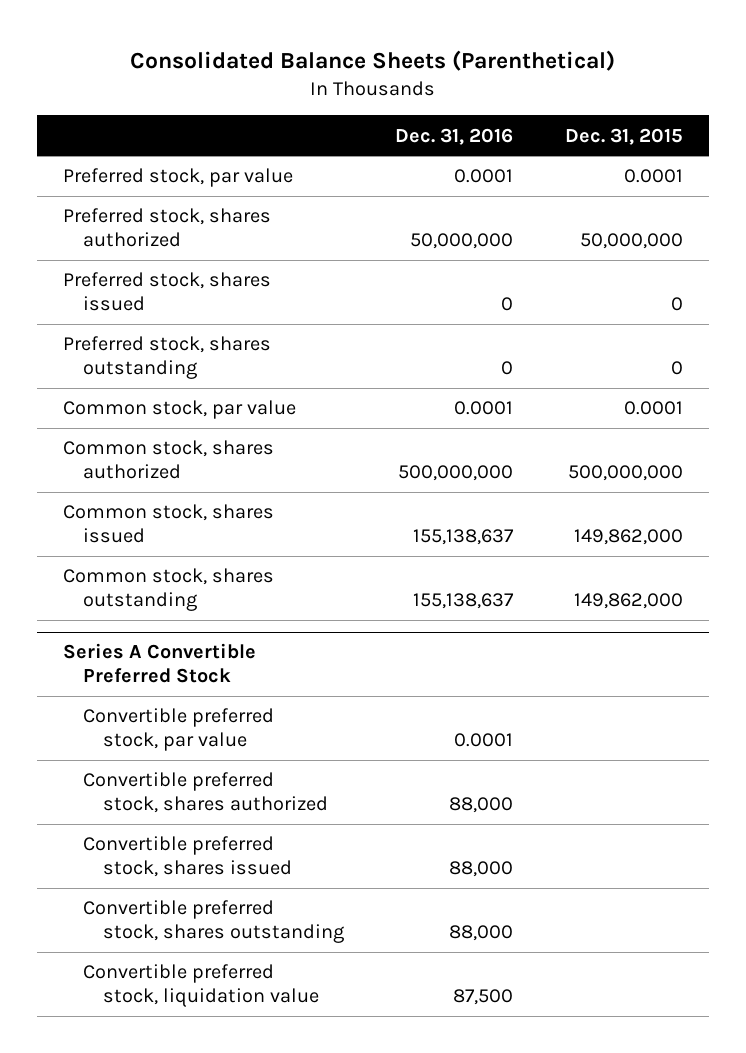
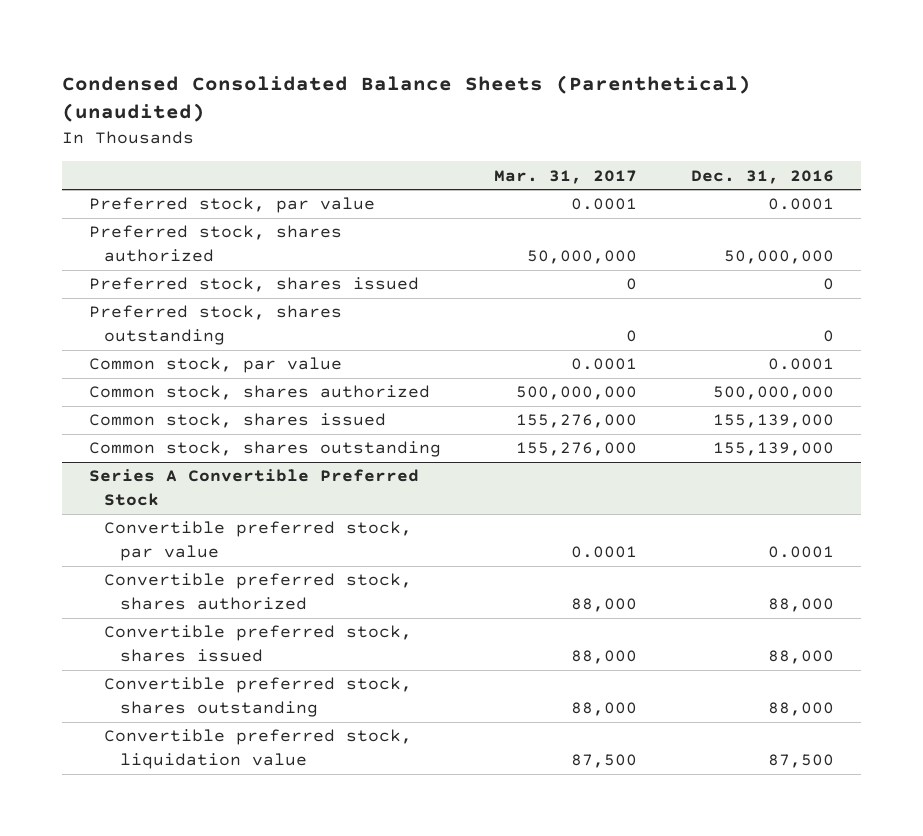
[129,50,615,72] Consolidated Balance Sheets (Parenthetical) -> [61,75,751,123] Condensed Consolidated Balance Sheets (Parenthetical) (unaudited)
[565,127,684,145] Dec. 31, 2015 -> none
none -> [494,169,638,184] Mar. 31, 2017
[413,529,515,546] 155,138,637 -> [712,414,834,429] 155,139,000
[413,593,515,610] 155,138,637 -> [712,442,834,457] 155,139,000

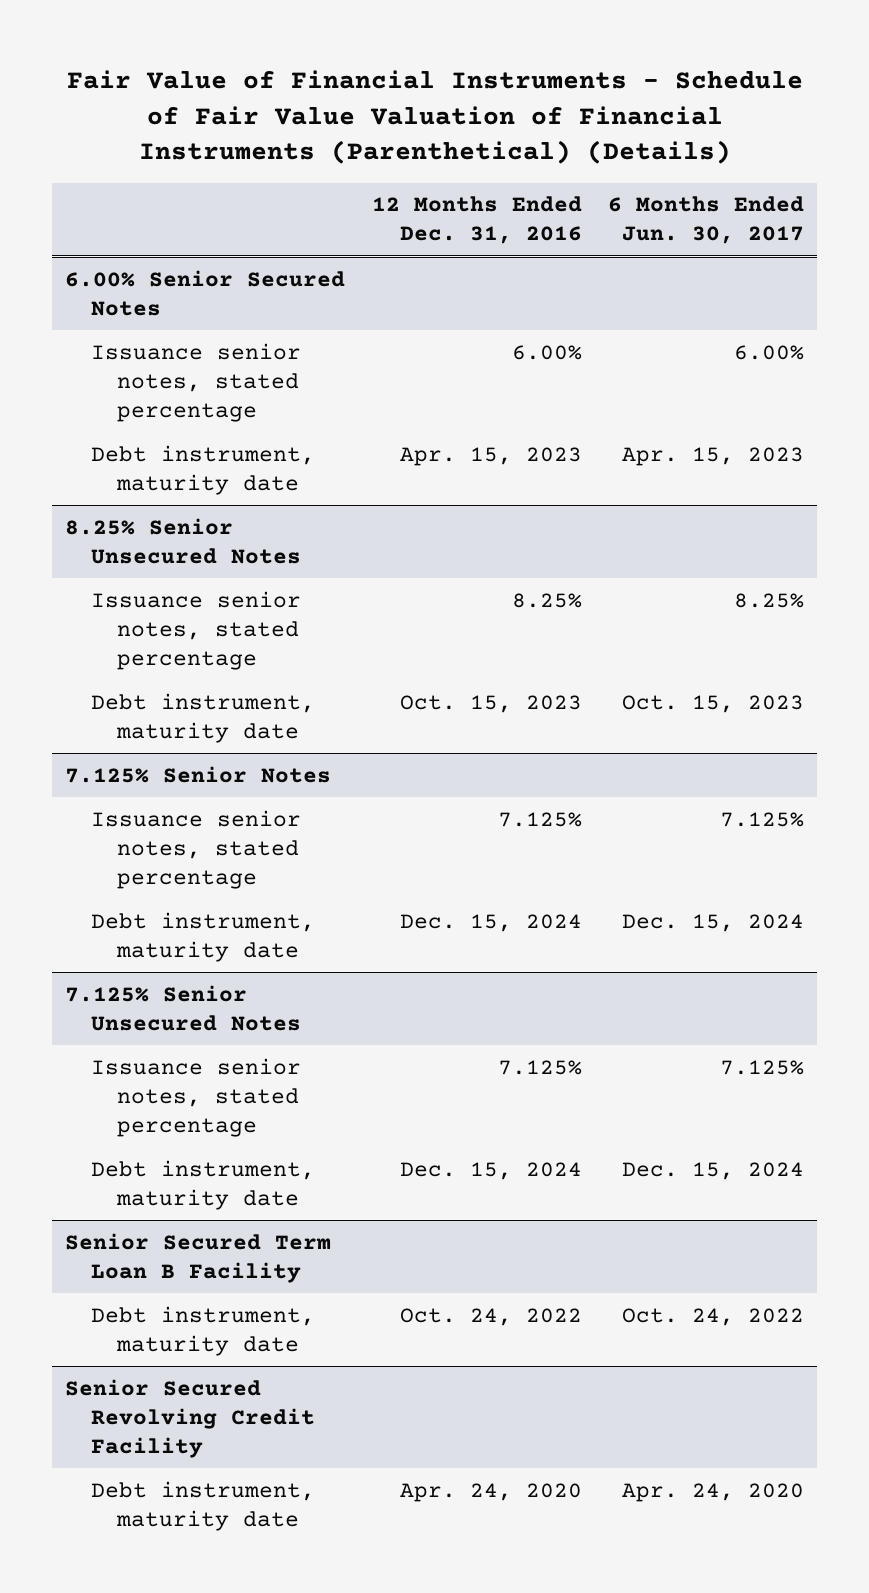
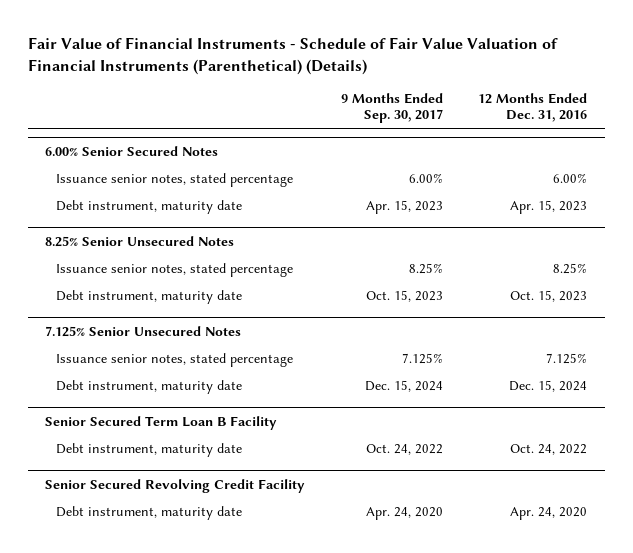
[608,196,805,245] 6 Months Ended Jun. 30, 2017 -> none
none -> [340,92,443,124] 9 Months Ended Sep. 30, 2017
[65,765,332,783] 7.125% Senior Notes -> none
[91,809,302,889] Issuance senior notes, stated percentage -> none
[91,911,316,962] Debt instrument, maturity date -> none

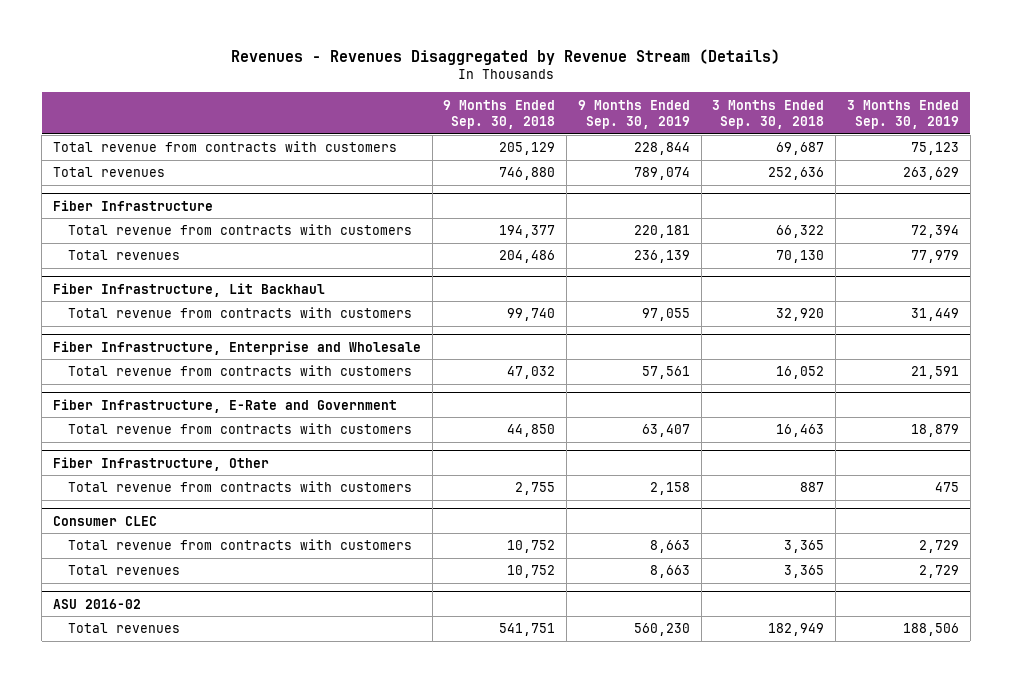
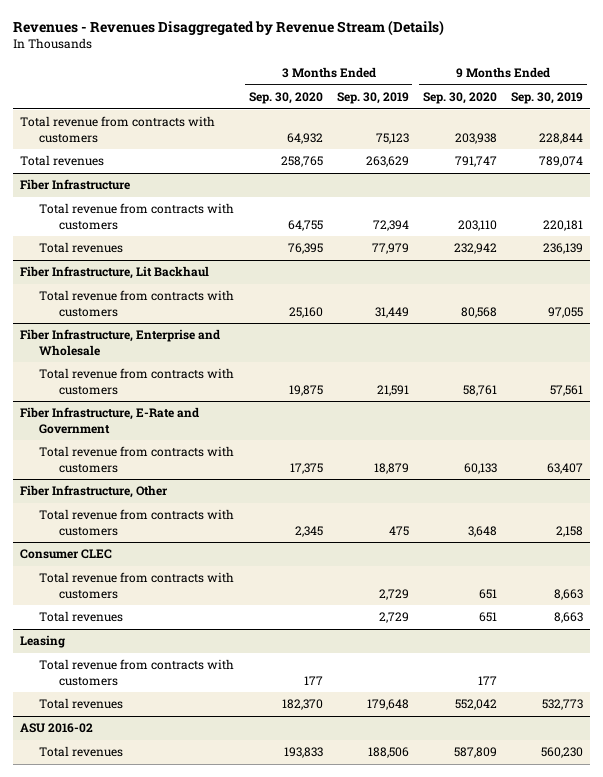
[443,99,556,129] 9 Months Ended Sep. 30, 2018 -> none
[712,99,825,129] 3 Months Ended Sep. 30, 2018 -> none
none -> [248,92,323,105] Sep. 30, 2020
none -> [422,92,497,105] Sep. 30, 2020
none -> [20,635,66,649] Leasing
none -> [39,659,235,686] Total revenue from contracts with customers
none -> [39,698,124,710] Total revenues

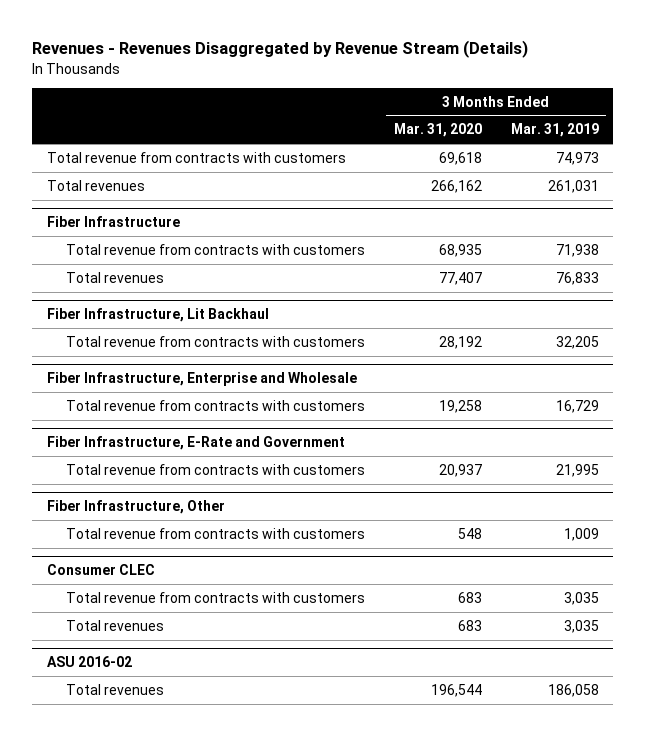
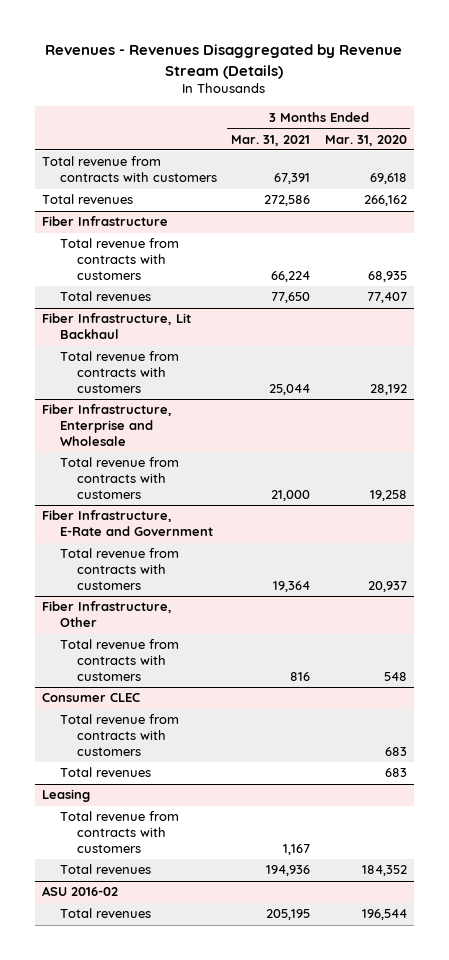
[510,123,599,138] Mar. 31, 2019 -> none
none -> [231,134,311,146] Mar. 31, 2021
none -> [42,789,91,803] Leasing
none -> [59,811,179,854] Total revenue from contracts with customers
none -> [59,864,151,875] Total revenues

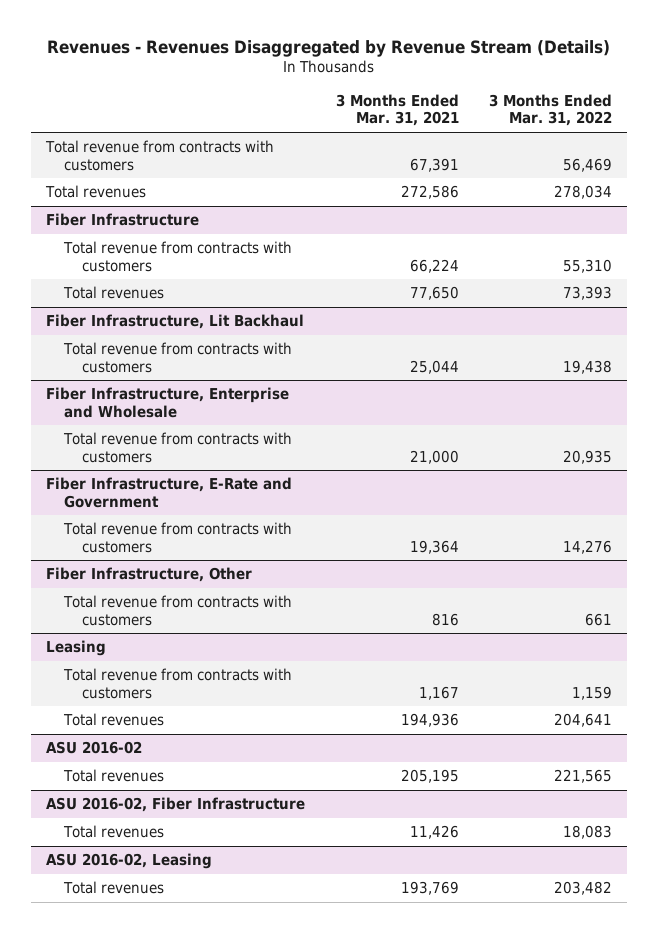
[324,134,407,146] Mar. 31, 2020 -> none
none -> [489,93,613,127] 3 Months Ended Mar. 31, 2022
[42,693,141,703] Consumer CLEC -> none
[59,714,179,757] Total revenue from contracts with customers -> none
[59,767,151,778] Total revenues -> none
none -> [46,797,306,813] ASU 2016-02, Fiber Infrastructure
none -> [62,825,164,839] Total revenues
none -> [46,853,213,870] ASU 2016-02, Leasing
none -> [62,881,164,895] Total revenues

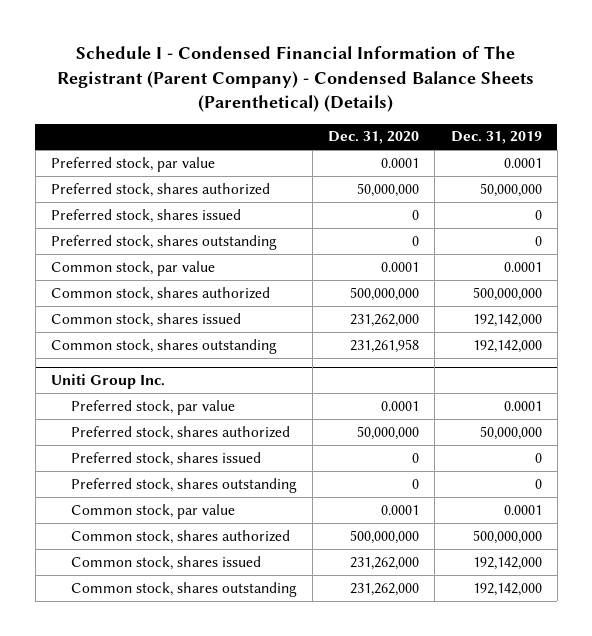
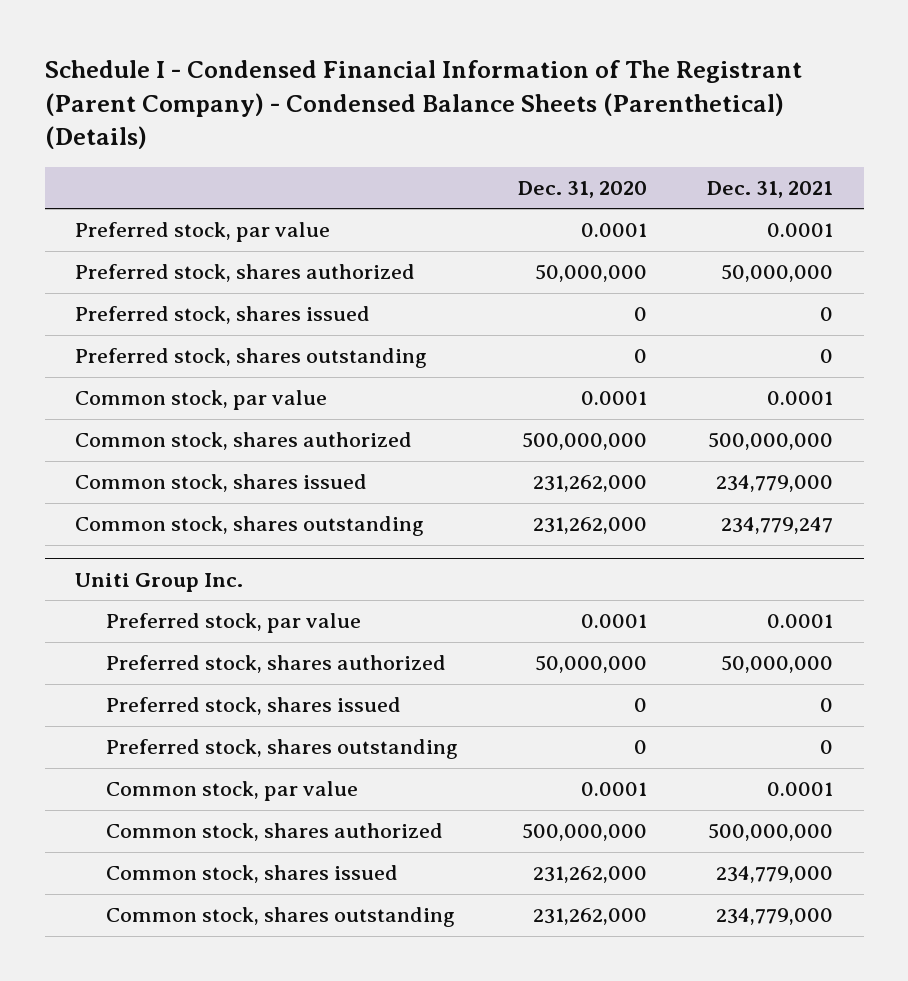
[450,131,542,145] Dec. 31, 2019 -> none
none -> [707,180,834,198] Dec. 31, 2021
[350,338,420,353] 231,261,958 -> [533,517,648,535] 231,262,000

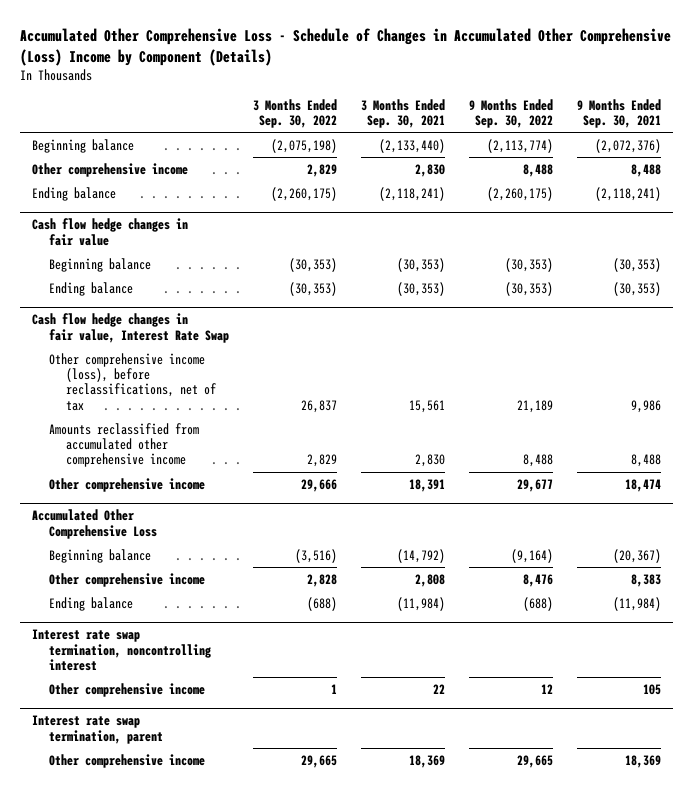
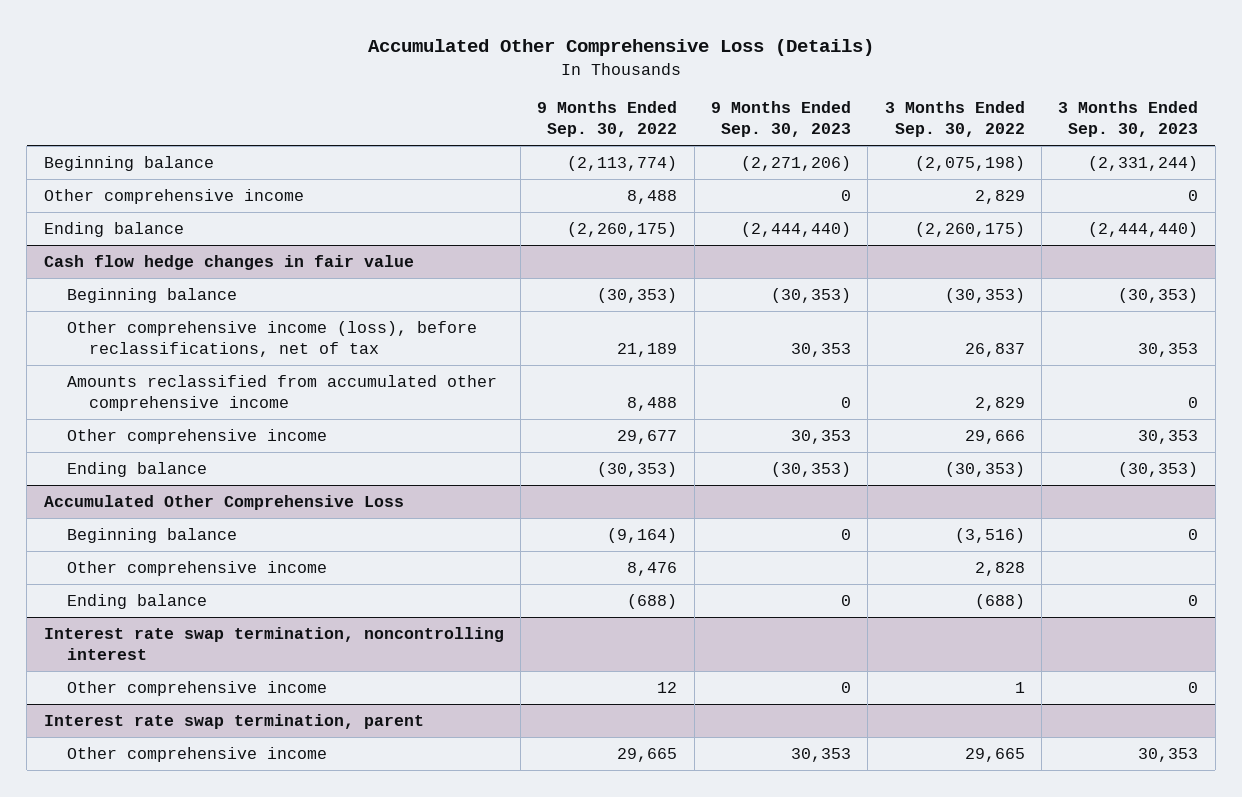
[20,28,672,66] Accumulated Other Comprehensive Loss - Schedule of Changes in Accumulated Other Comprehensive (Loss) Income by Component (Details) -> [367,39,874,57] Accumulated Other Comprehensive Loss (Details)
[360,98,445,129] 3 Months Ended Sep. 30, 2021 -> none
[576,98,661,129] 9 Months Ended Sep. 30, 2021 -> none
none -> [710,100,851,138] 9 Months Ended Sep. 30, 2023
none -> [1058,100,1199,138] 3 Months Ended Sep. 30, 2023
[32,313,230,343] Cash flow hedge changes in fair value, Interest Rate Swap -> none
[49,281,134,296] Ending balance -> [66,461,207,477] Ending balance

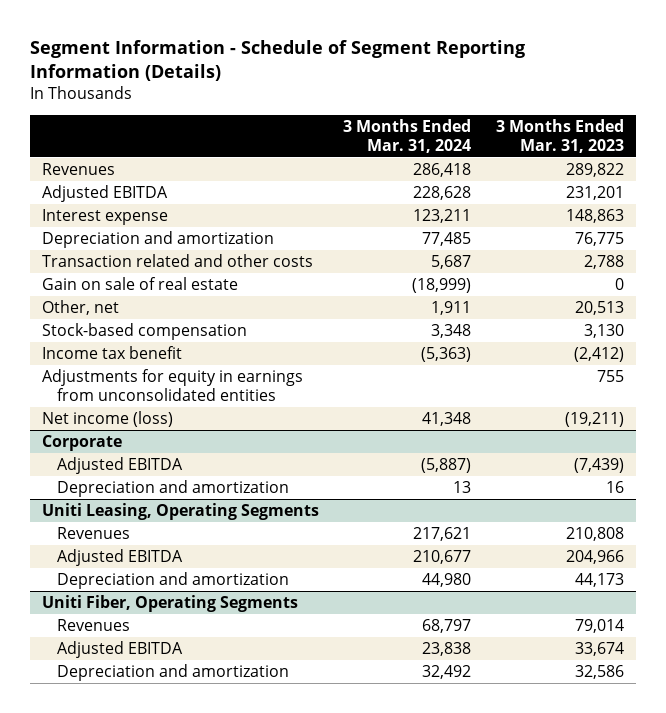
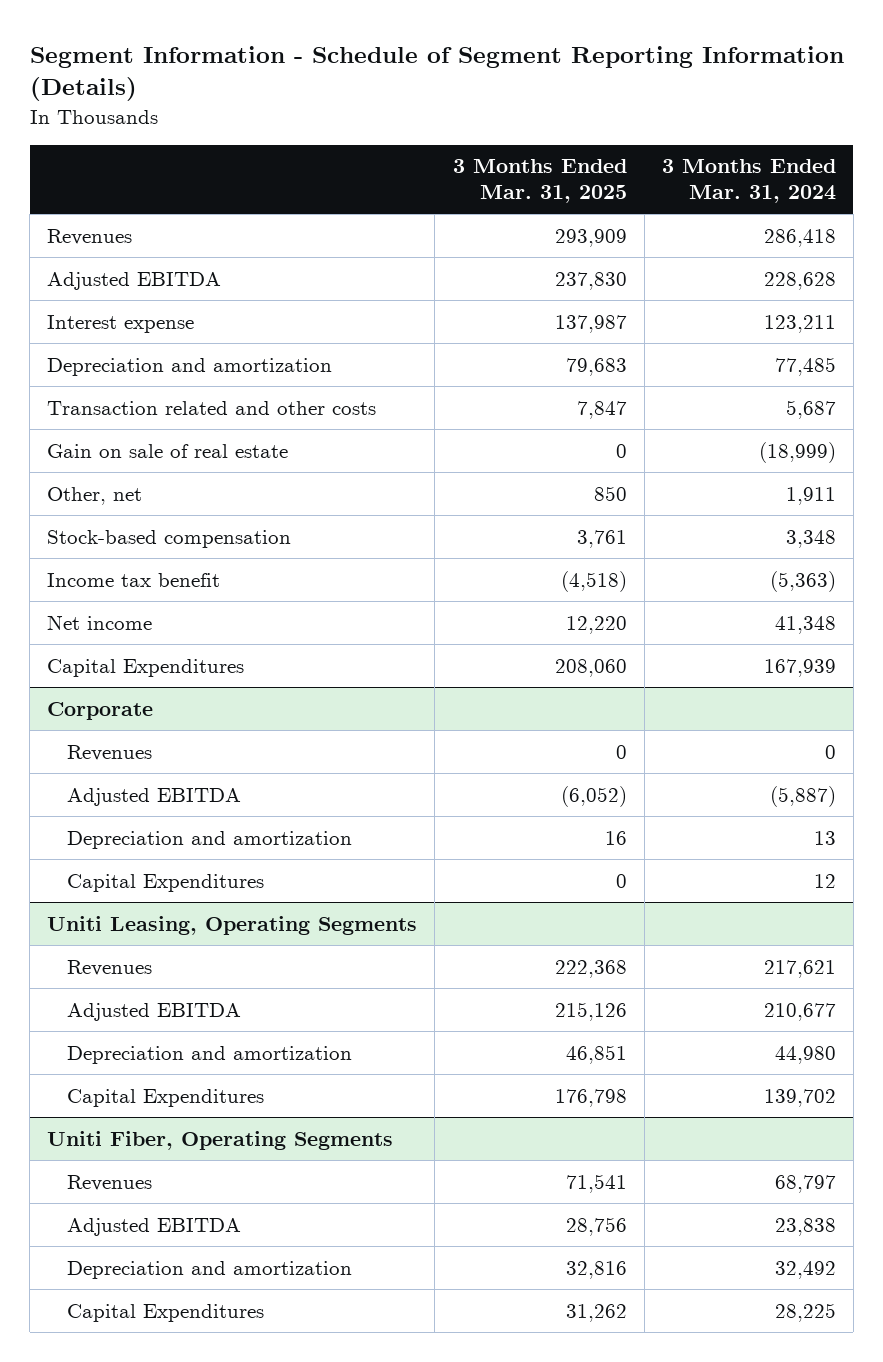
[495,118,624,153] 3 Months Ended Mar. 31, 2023 -> none
none -> [452,159,627,204] 3 Months Ended Mar. 31, 2025
[41,369,303,402] Adjustments for equity in earnings from unconsolidated entities -> none
[41,411,173,428] Net income (loss) -> [47,614,153,630] Net income
none -> [47,658,245,677] Capital Expenditures
none -> [67,744,153,761] Revenues
none -> [67,873,265,892] Capital Expenditures
none -> [67,1088,265,1107] Capital Expenditures
none -> [67,1303,265,1322] Capital Expenditures

